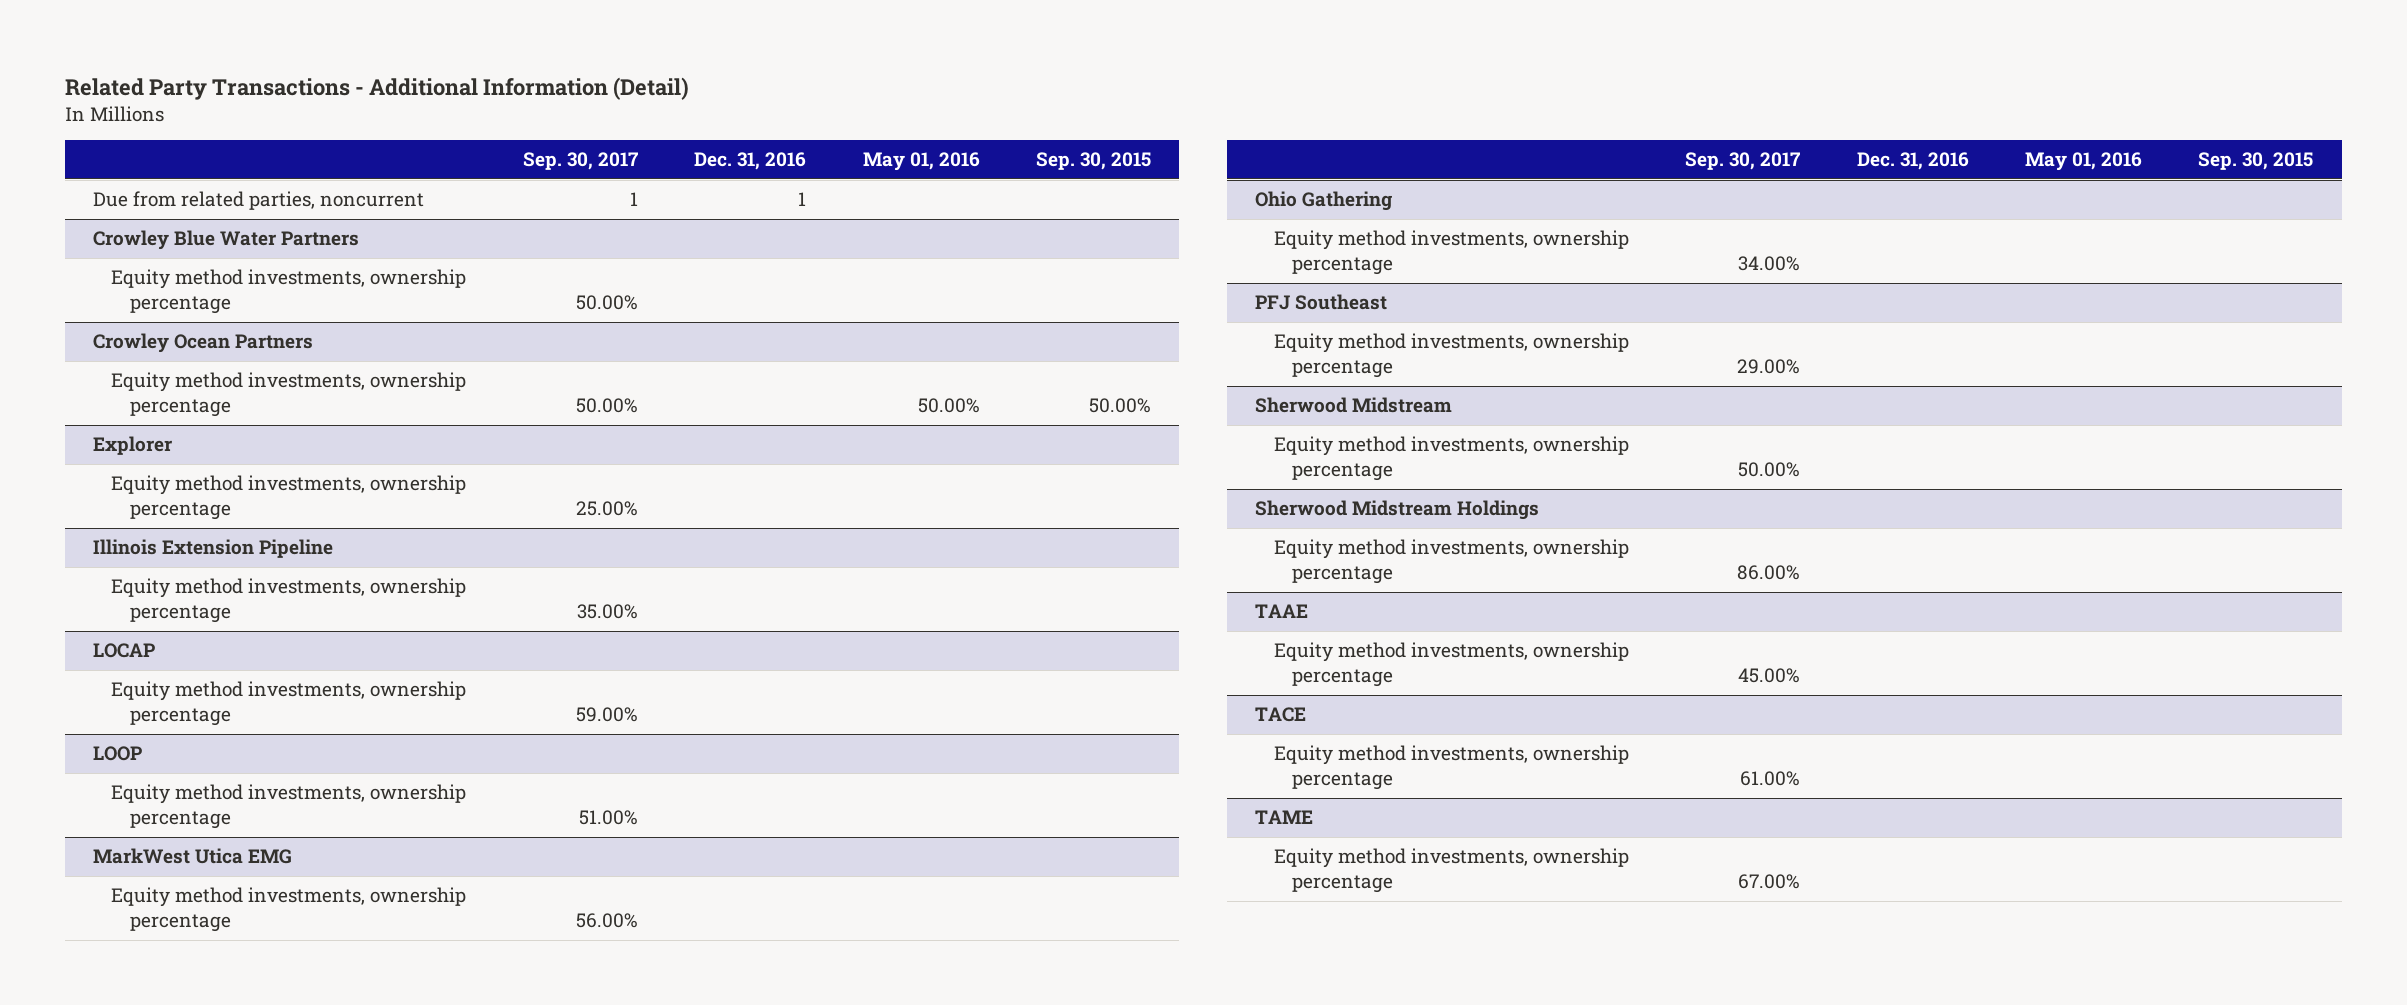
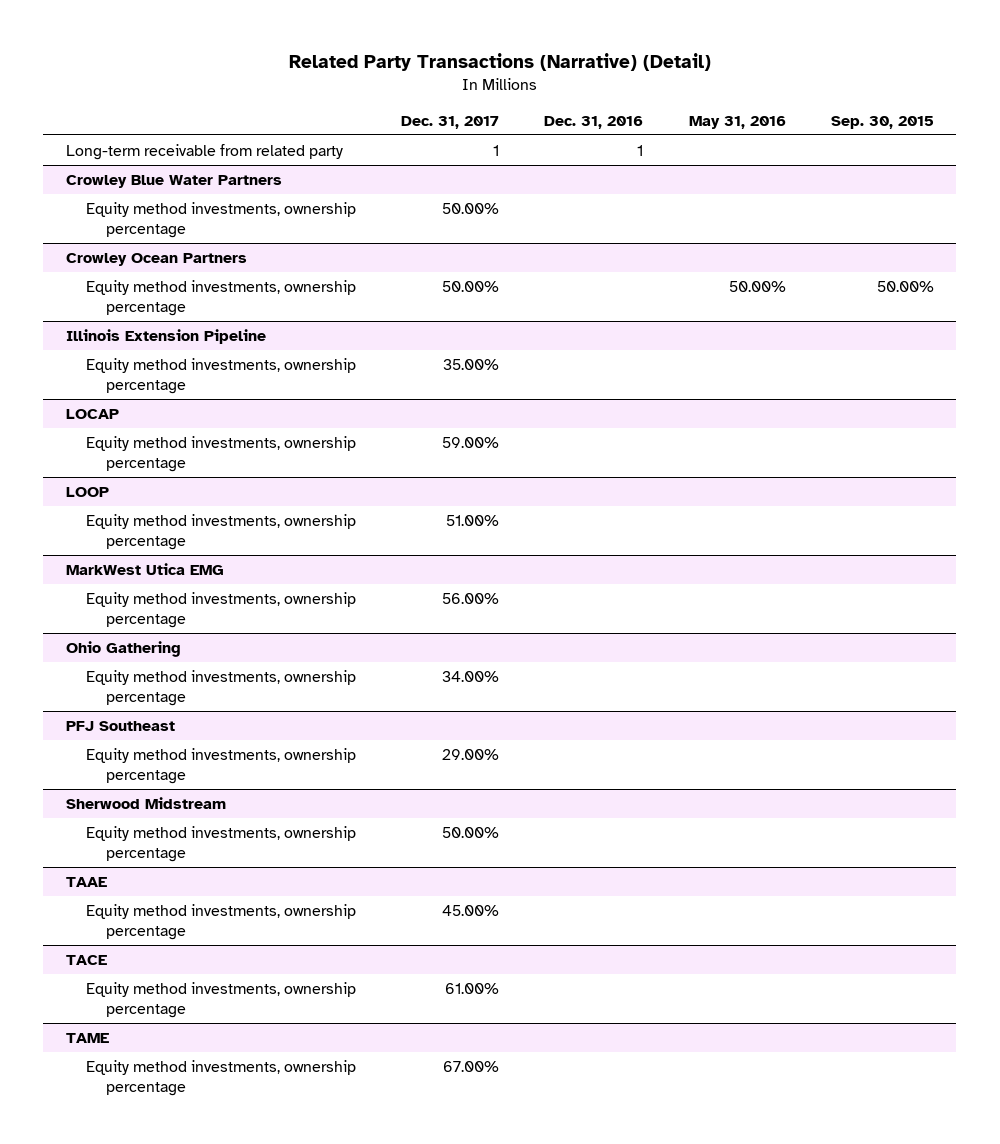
[65,76,690,100] Related Party Transactions - Additional Information (Detail) -> [288,53,711,72] Related Party Transactions (Narrative) (Detail)
[522,152,638,171] Sep. 30, 2017 -> none
[862,152,980,172] May 01, 2016 -> none
none -> [401,115,500,129] Dec. 31, 2017
none -> [688,115,786,129] May 31, 2016
[93,191,425,211] Due from related parties, noncurrent -> [65,143,343,160] Long-term receivable from related party
[93,436,173,456] Explorer -> none
[111,475,467,521] Equity method investments, ownership percentage -> none
[1255,500,1540,521] Sherwood Midstream Holdings -> none
[1273,539,1629,585] Equity method investments, ownership percentage -> none

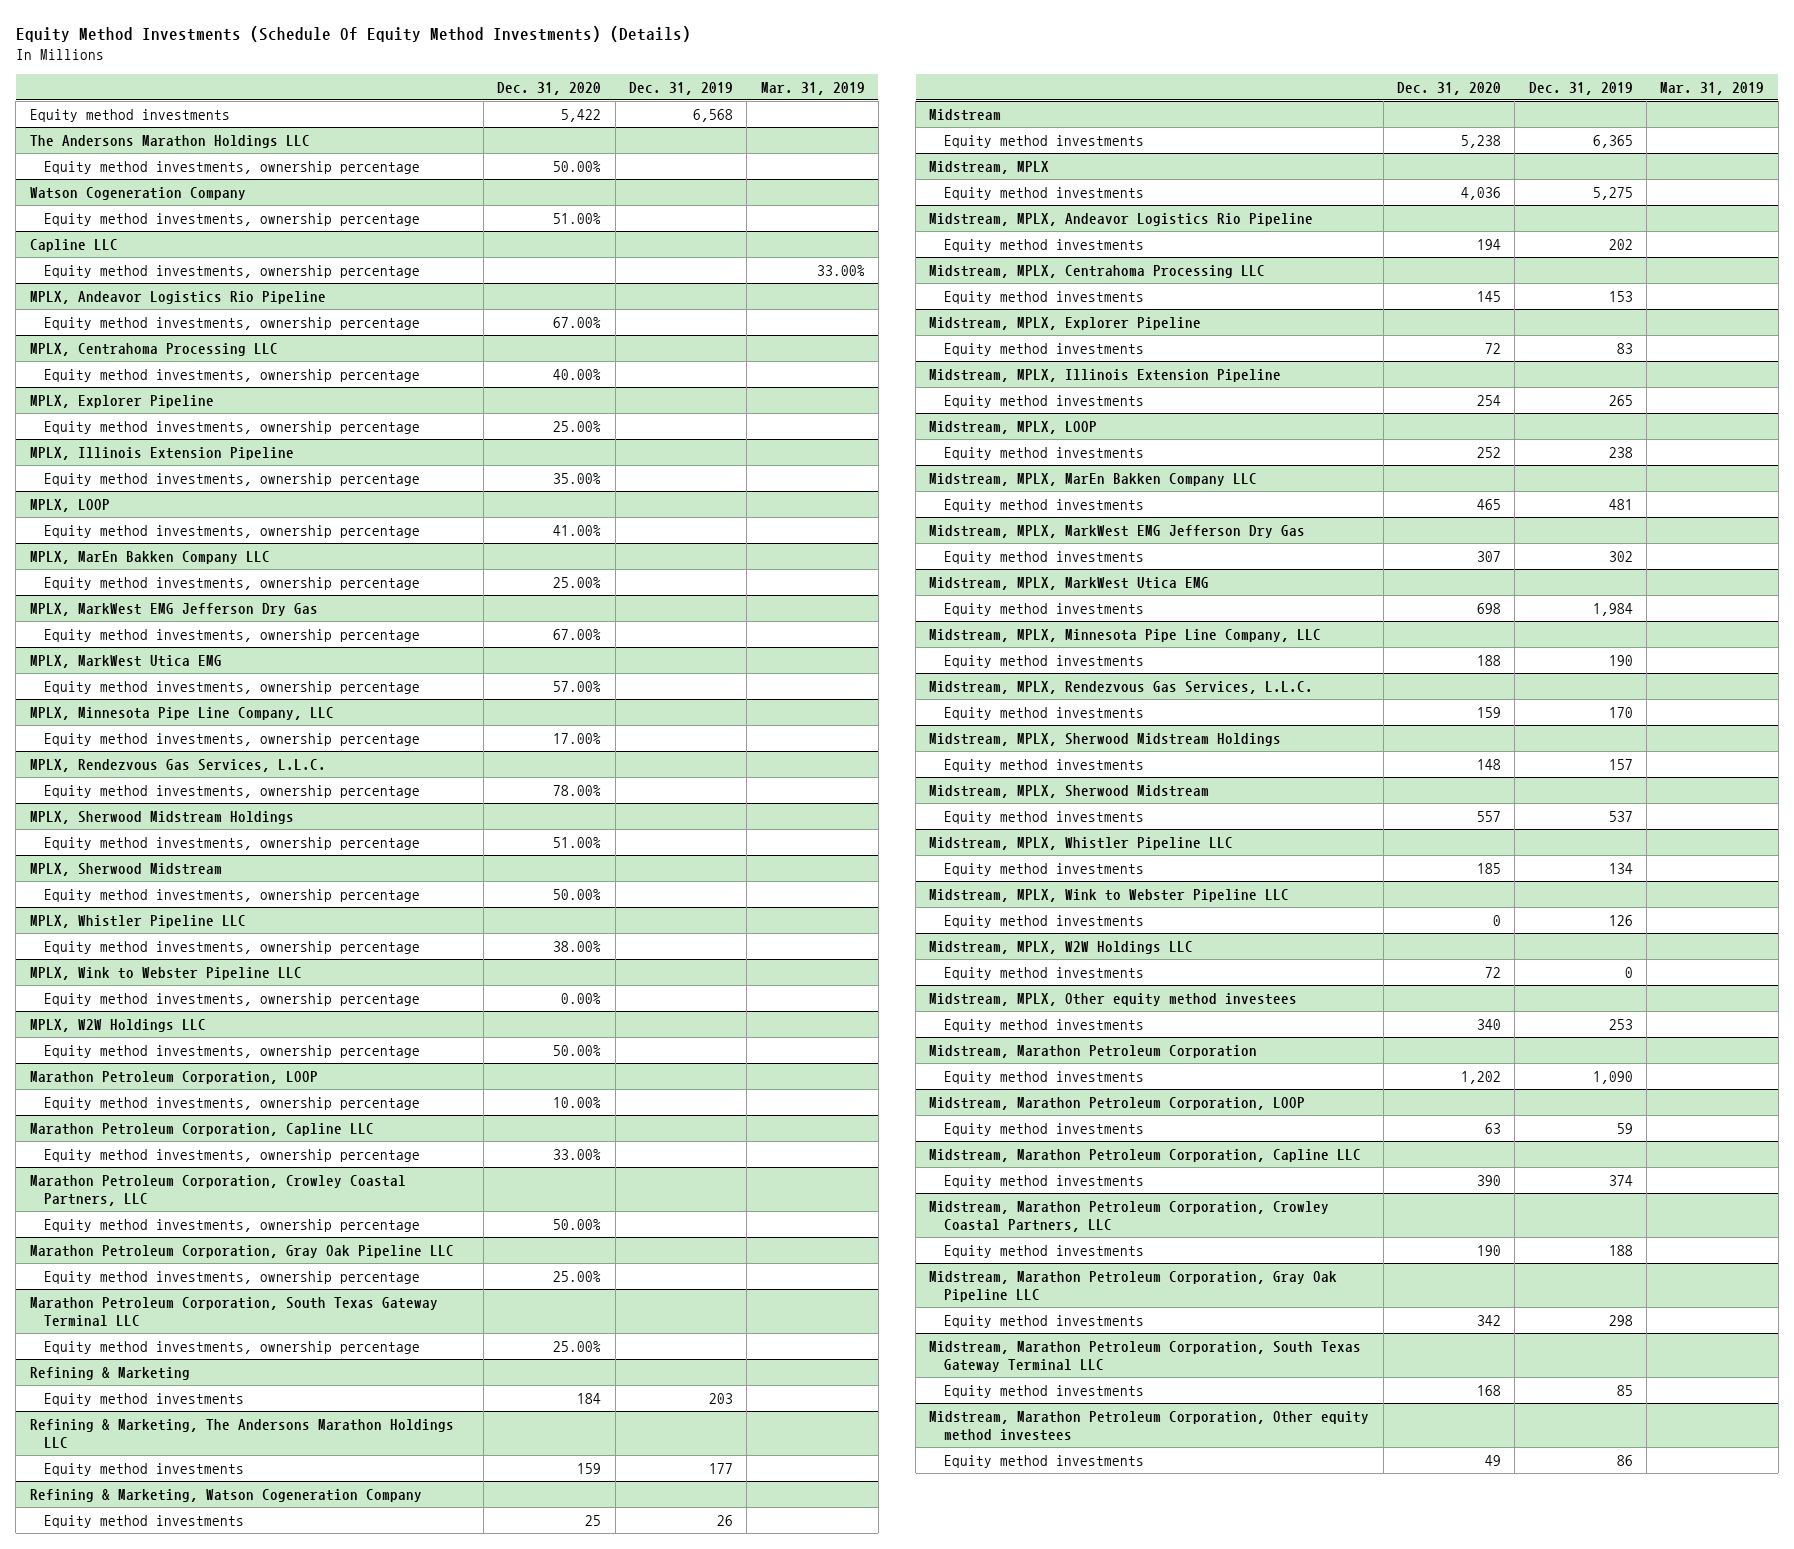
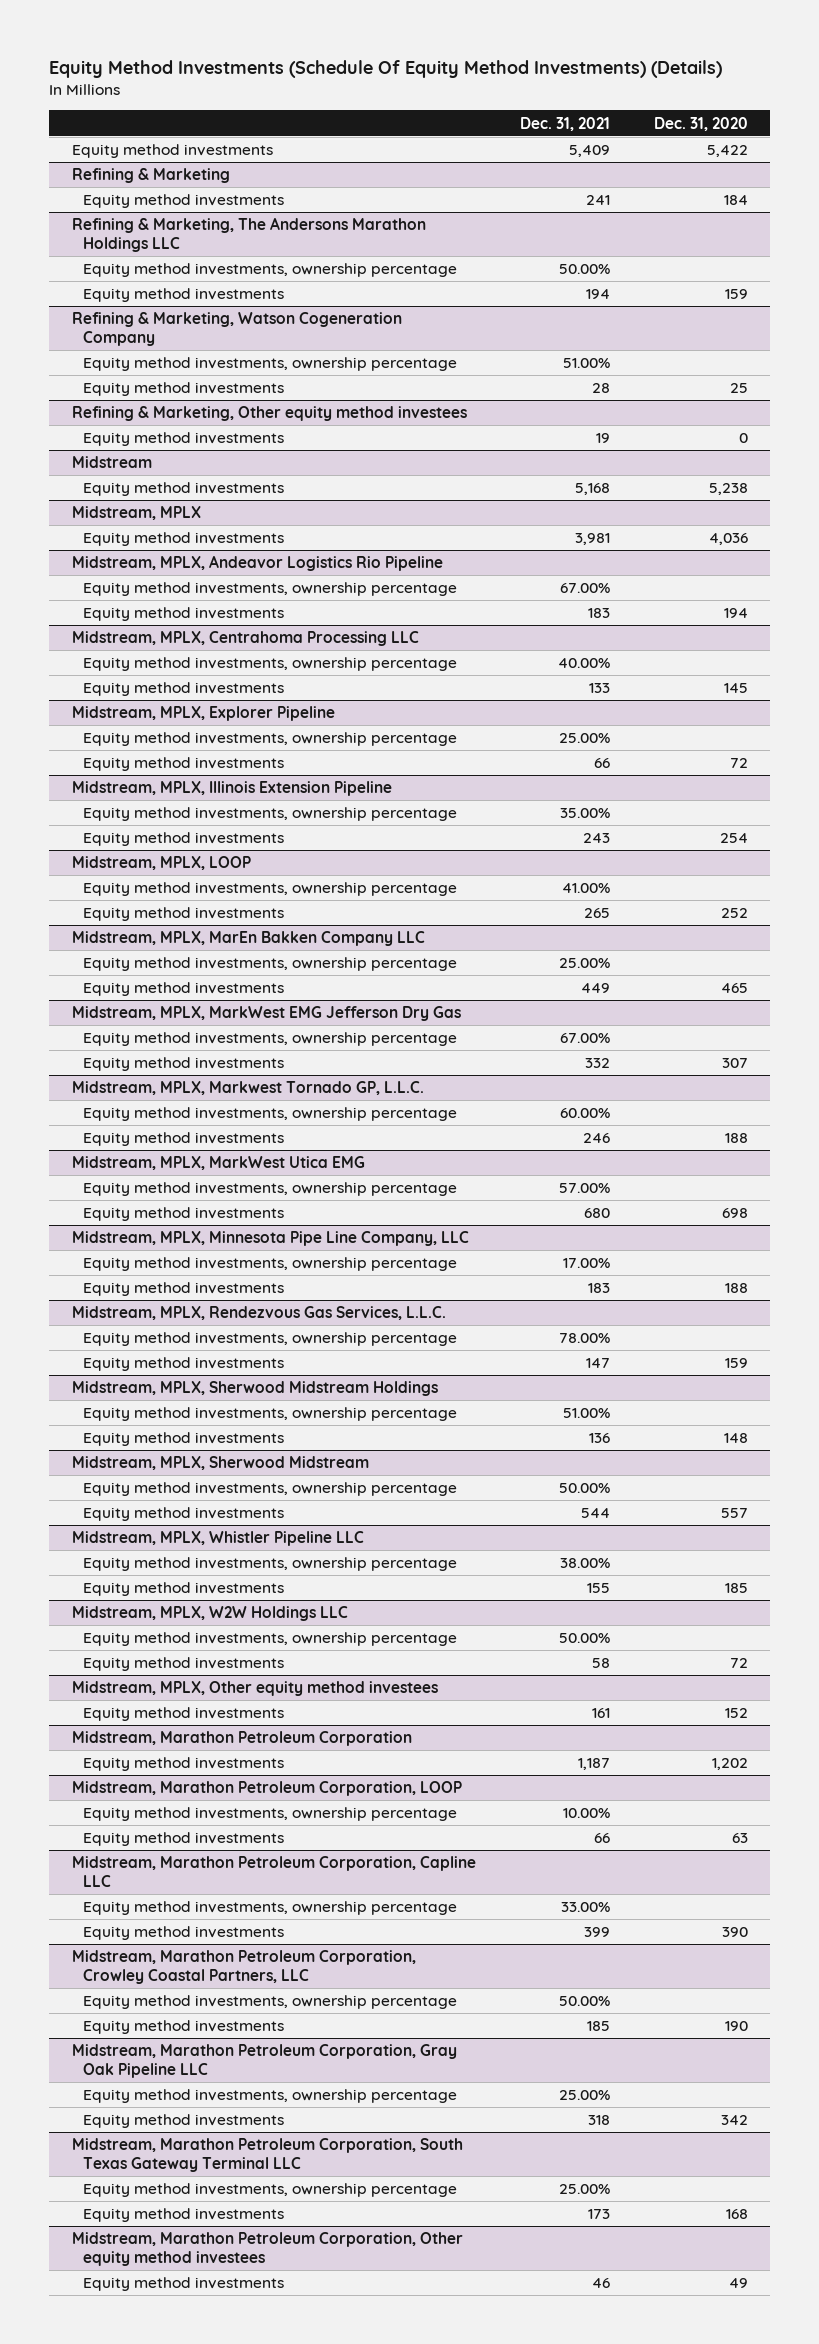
[628,81,733,95] Dec. 31, 2019 -> none
[760,81,865,95] Mar. 31, 2019 -> none
none -> [519,116,610,131] Dec. 31, 2021
[29,134,310,148] The Andersons Marathon Holdings LLC -> none
[44,160,421,174] Equity method investments, ownership percentage -> none
[29,186,246,200] Watson Cogeneration Company -> none
[44,212,421,226] Equity method investments, ownership percentage -> none
[29,238,118,252] Capline LLC -> none
[44,264,421,278] Equity method investments, ownership percentage -> none
[29,290,326,304] MPLX, Andeavor Logistics Rio Pipeline -> none
[44,316,421,330] Equity method investments, ownership percentage -> none
[29,342,278,356] MPLX, Centrahoma Processing LLC -> none
[44,368,421,382] Equity method investments, ownership percentage -> none
[29,394,214,408] MPLX, Explorer Pipeline -> none
[44,420,421,434] Equity method investments, ownership percentage -> none
[29,446,294,460] MPLX, Illinois Extension Pipeline -> none
[44,472,421,486] Equity method investments, ownership percentage -> none
[29,498,110,512] MPLX, LOOP -> none
[44,524,421,538] Equity method investments, ownership percentage -> none
[29,550,270,564] MPLX, MarEn Bakken Company LLC -> none
[44,576,421,590] Equity method investments, ownership percentage -> none
[29,602,318,616] MPLX, MarkWest EMG Jefferson Dry Gas -> none
[44,628,421,642] Equity method investments, ownership percentage -> none
[29,654,222,668] MPLX, MarkWest Utica EMG -> none
[44,680,421,694] Equity method investments, ownership percentage -> none
[29,706,334,720] MPLX, Minnesota Pipe Line Company, LLC -> none
[44,732,421,746] Equity method investments, ownership percentage -> none
[29,758,326,772] MPLX, Rendezvous Gas Services, L.L.C. -> none
[44,784,421,798] Equity method investments, ownership percentage -> none
[29,810,294,824] MPLX, Sherwood Midstream Holdings -> none
[44,836,421,850] Equity method investments, ownership percentage -> none
[29,862,222,876] MPLX, Sherwood Midstream -> none
[44,888,421,902] Equity method investments, ownership percentage -> none
[29,914,246,928] MPLX, Whistler Pipeline LLC -> none
[44,940,421,954] Equity method investments, ownership percentage -> none
[29,966,302,980] MPLX, Wink to Webster Pipeline LLC -> none
[44,992,421,1006] Equity method investments, ownership percentage -> none
[29,1018,206,1032] MPLX, W2W Holdings LLC -> none
[44,1044,421,1058] Equity method investments, ownership percentage -> none
[29,1070,318,1084] Marathon Petroleum Corporation, LOOP -> none
[44,1096,421,1110] Equity method investments, ownership percentage -> none
[29,1122,374,1136] Marathon Petroleum Corporation, Capline LLC -> none
[44,1148,421,1162] Equity method investments, ownership percentage -> none
[29,1174,406,1207] Marathon Petroleum Corporation, Crowley Coastal Partners, LLC -> none
[44,1218,421,1232] Equity method investments, ownership percentage -> none
[29,1244,454,1258] Marathon Petroleum Corporation, Gray Oak Pipeline LLC -> none
[44,1270,421,1284] Equity method investments, ownership percentage -> none
[29,1296,438,1327] Marathon Petroleum Corporation, South Texas Gateway Terminal LLC -> none
[44,1340,421,1354] Equity method investments, ownership percentage -> none
none -> [83,263,458,278] Equity method investments, ownership percentage
none -> [83,357,458,372] Equity method investments, ownership percentage
none -> [71,406,467,422] Refining & Marketing, Other equity method investees
none -> [83,432,285,447] Equity method investments
none -> [83,582,458,597] Equity method investments, ownership percentage
none -> [83,657,458,672] Equity method investments, ownership percentage
none -> [83,732,458,747] Equity method investments, ownership percentage
none -> [83,807,458,822] Equity method investments, ownership percentage
none -> [83,882,458,897] Equity method investments, ownership percentage
none -> [83,957,458,972] Equity method investments, ownership percentage
none -> [83,1032,458,1047] Equity method investments, ownership percentage
none -> [71,1081,424,1096] Midstream, MPLX, Markwest Tornado GP, L.L.C.
none -> [83,1107,458,1122] Equity method investments, ownership percentage
none -> [83,1132,285,1147] Equity method investments
none -> [83,1182,458,1197] Equity method investments, ownership percentage
none -> [83,1257,458,1272] Equity method investments, ownership percentage
none -> [83,1332,458,1347] Equity method investments, ownership percentage
none -> [83,1407,458,1422] Equity method investments, ownership percentage
none -> [83,1482,458,1497] Equity method investments, ownership percentage
none -> [83,1557,458,1572] Equity method investments, ownership percentage
[929,888,1290,902] Midstream, MPLX, Wink to Webster Pipeline LLC -> none
[944,914,1145,928] Equity method investments -> none
none -> [83,1632,458,1647] Equity method investments, ownership percentage
[1477,1018,1502,1030] 340 -> [724,1708,748,1719] 152
none -> [83,1807,458,1822] Equity method investments, ownership percentage
none -> [83,1901,458,1916] Equity method investments, ownership percentage
none -> [83,1995,458,2010] Equity method investments, ownership percentage
none -> [83,2089,458,2104] Equity method investments, ownership percentage
none -> [83,2183,458,2198] Equity method investments, ownership percentage

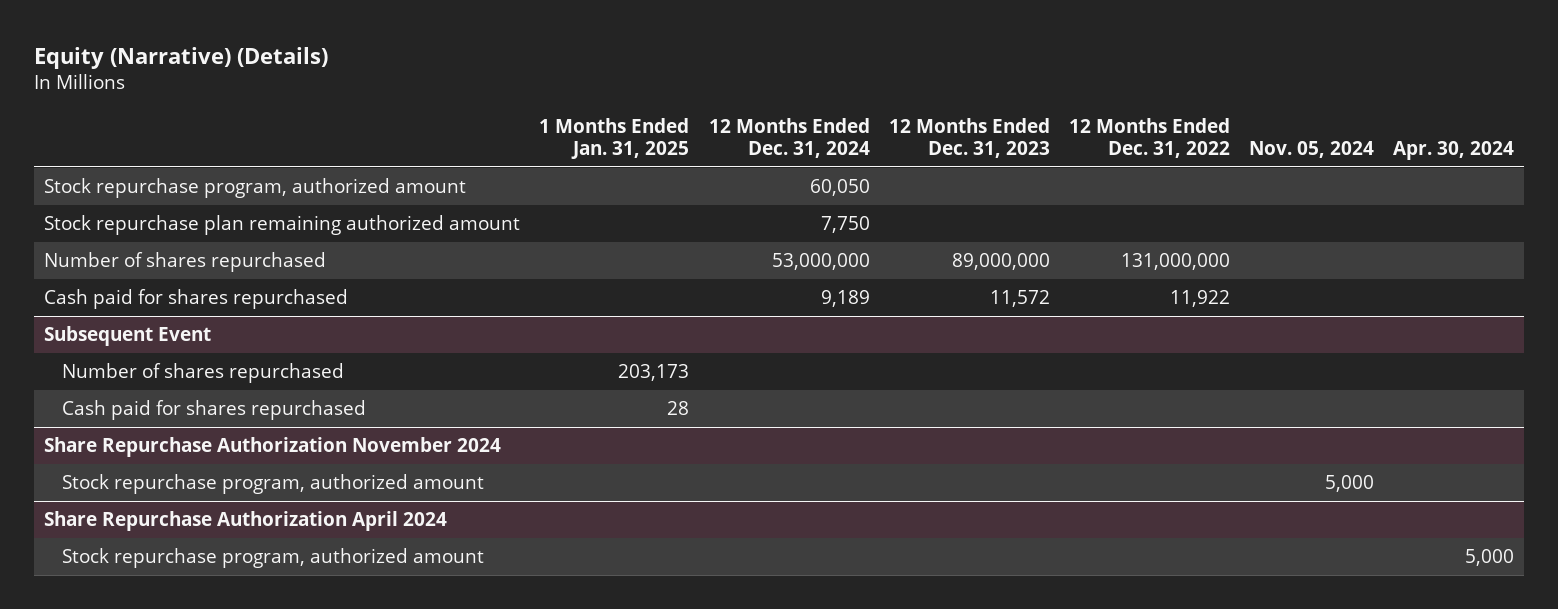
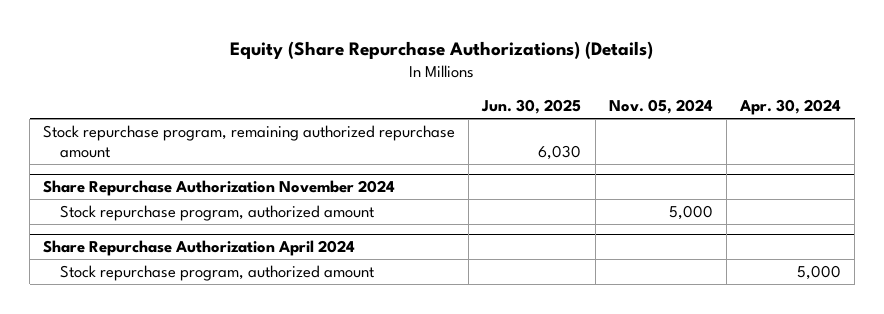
[34,46,329,69] Equity (Narrative) (Details) -> [230,40,654,59] Equity (Share Repurchase Authorizations) (Details)
[539,117,690,159] 1 Months Ended Jan. 31, 2025 -> none
[708,117,870,158] 12 Months Ended Dec. 31, 2024 -> none
[888,117,1050,158] 12 Months Ended Dec. 31, 2023 -> none
[1068,117,1230,158] 12 Months Ended Dec. 31, 2022 -> none
none -> [481,99,582,115] Jun. 30, 2025
[44,178,467,199] Stock repurchase program, authorized amount -> none
[44,252,327,273] Number of shares repurchased -> none
[44,289,349,310] Cash paid for shares repurchased -> none
[44,326,212,347] Subsequent Event -> none
[61,363,344,384] Number of shares repurchased -> none
[61,400,366,421] Cash paid for shares repurchased -> none
[44,215,521,236] Stock repurchase plan remaining authorized amount -> [43,124,456,158] Stock repurchase program, remaining authorized repurchase amount

